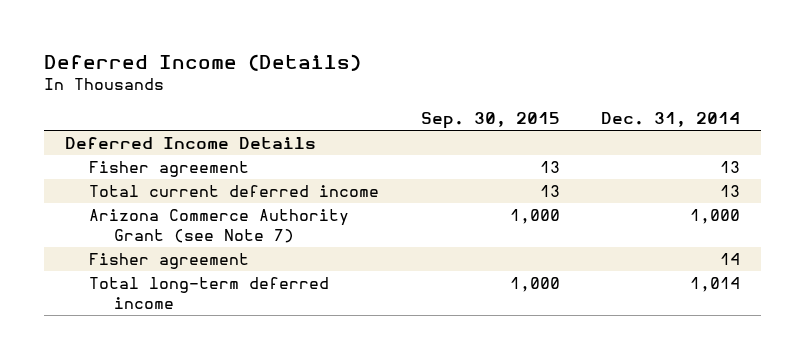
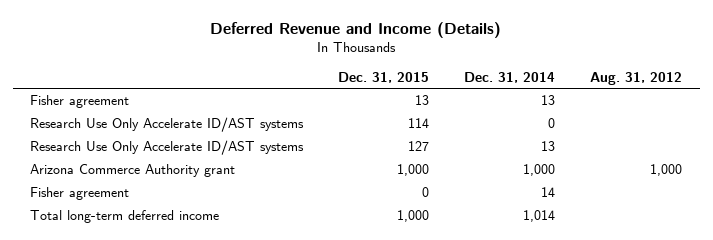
[44,53,362,71] Deferred Income (Details) -> [210,21,502,38] Deferred Revenue and Income (Details)
[420,112,560,130] Sep. 30, 2015 -> none
none -> [338,71,430,83] Dec. 31, 2015
none -> [590,71,683,85] Aug. 31, 2012
[64,137,316,150] Deferred Income Details -> none
none -> [30,116,305,132] Research Use Only Accelerate ID/AST systems
[89,185,380,198] Total current deferred income -> [30,139,305,155] Research Use Only Accelerate ID/AST systems
[89,209,350,243] Arizona Commerce Authority Grant (see Note 7) -> [30,163,236,177] Arizona Commerce Authority grant

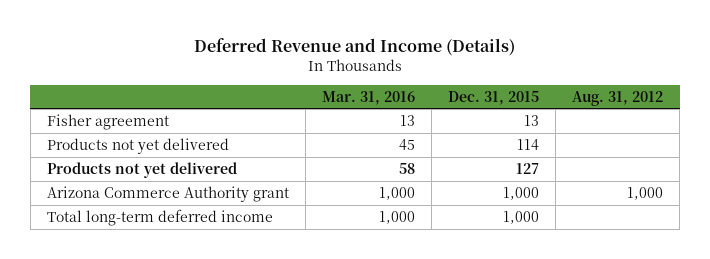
[464,71,556,83] Dec. 31, 2014 -> none
none -> [321,90,415,105] Mar. 31, 2016
[30,116,305,132] Research Use Only Accelerate ID/AST systems -> [46,137,229,154] Products not yet delivered
[30,139,305,155] Research Use Only Accelerate ID/AST systems -> [46,161,237,178] Products not yet delivered
[30,186,130,200] Fisher agreement -> none

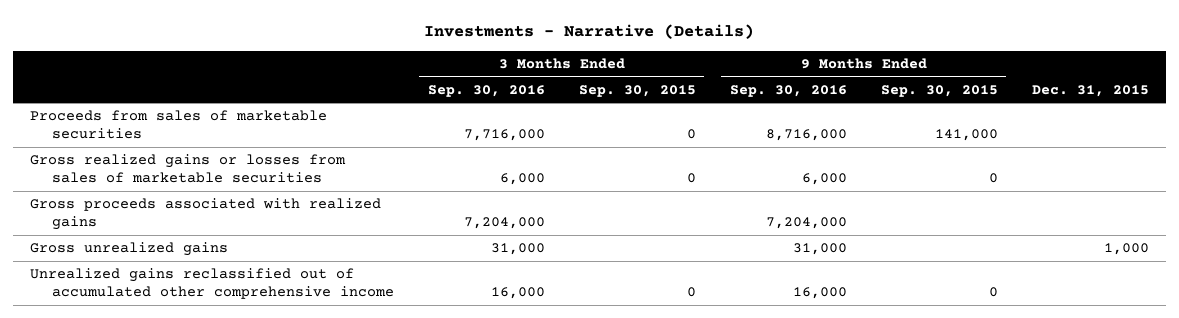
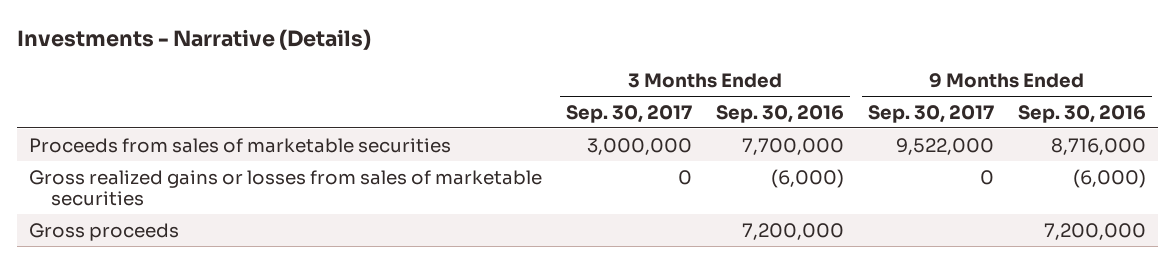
[578,84,696,97] Sep. 30, 2015 -> none
[880,84,998,97] Sep. 30, 2015 -> none
[1031,84,1149,97] Dec. 31, 2015 -> none
none -> [566,104,693,123] Sep. 30, 2017
none -> [868,104,995,123] Sep. 30, 2017
[29,242,228,257] Gross unrealized gains -> none
[29,268,394,300] Unrealized gains reclassified out of accumulated other comprehensive income -> none
[463,129,545,142] 7,716,000 -> [742,137,845,155] 7,700,000
[499,173,545,186] 6,000 -> [771,168,845,188] (6,000)
[801,173,847,186] 6,000 -> [1073,168,1147,188] (6,000)
[29,198,381,231] Gross proceeds associated with realized gains -> [29,222,180,241] Gross proceeds
[463,217,545,230] 7,204,000 -> [742,222,845,240] 7,200,000
[765,217,847,230] 7,204,000 -> [1044,222,1147,240] 7,200,000

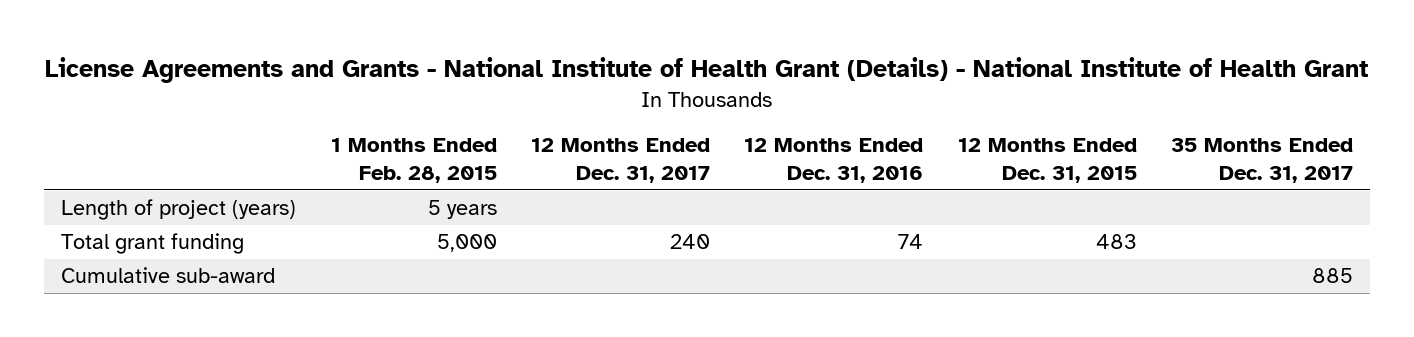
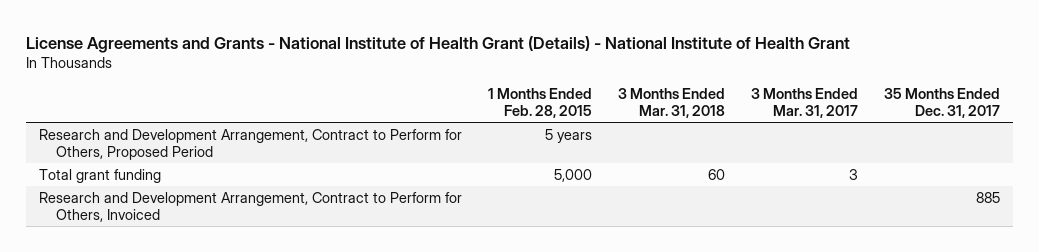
[530,138,710,184] 12 Months Ended Dec. 31, 2017 -> none
[744,138,924,184] 12 Months Ended Dec. 31, 2016 -> none
[957,138,1137,184] 12 Months Ended Dec. 31, 2015 -> none
none -> [618,88,726,119] 3 Months Ended Mar. 31, 2018
none -> [750,88,858,119] 3 Months Ended Mar. 31, 2017
[61,199,297,221] Length of project (years) -> [39,128,463,160] Research and Development Arrangement, Contract to Perform for Others, Proposed Period
[61,267,276,284] Cumulative sub-award -> [39,191,463,222] Research and Development Arrangement, Contract to Perform for Others, Invoiced

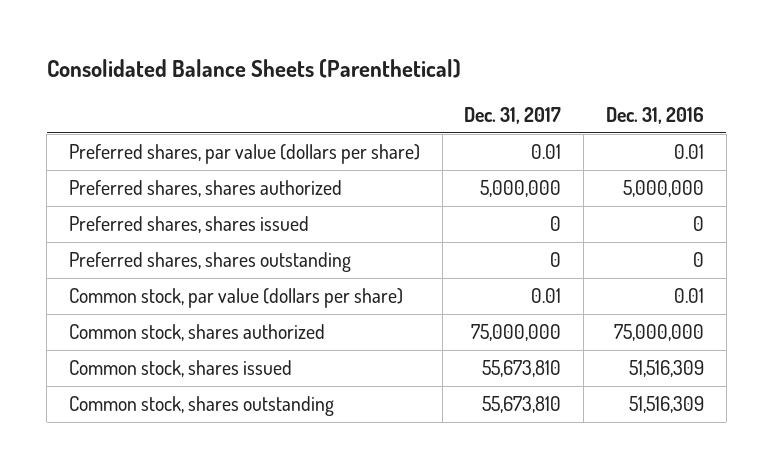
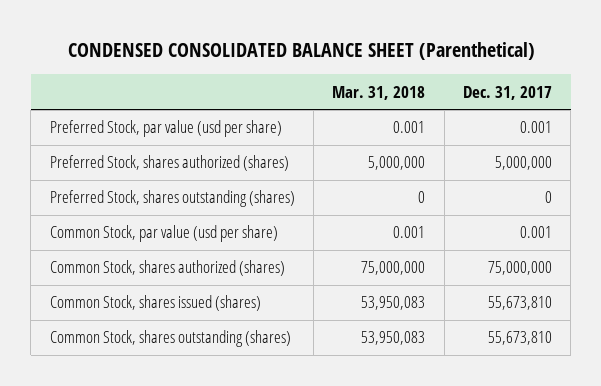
[46,58,461,78] Consolidated Balance Sheets (Parenthetical) -> [67,42,535,61] CONDENSED CONSOLIDATED BALANCE SHEET (Parenthetical)
[606,106,705,124] Dec. 31, 2016 -> none
none -> [332,85,426,100] Mar. 31, 2018
[68,216,309,234] Preferred shares, shares issued -> none
[68,144,420,165] Preferred shares, par value (dollars per share) -> [49,120,282,138] Preferred Stock, par value (usd per share)
[531,144,562,160] 0.01 -> [519,121,552,134] 0.001
[68,180,342,198] Preferred shares, shares authorized -> [49,155,289,172] Preferred Stock, shares authorized (shares)
[68,252,351,273] Preferred shares, shares outstanding -> [49,190,295,208] Preferred Stock, shares outstanding (shares)
[68,288,403,309] Common stock, par value (dollars per share) -> [49,225,278,243] Common Stock, par value (usd per share)
[531,288,562,304] 0.01 -> [519,226,552,239] 0.001
[68,324,325,342] Common stock, shares authorized -> [49,260,285,277] Common Stock, shares authorized (shares)
[68,360,292,378] Common stock, shares issued -> [49,295,261,312] Common Stock, shares issued (shares)
[68,396,334,417] Common stock, shares outstanding -> [49,330,291,348] Common Stock, shares outstanding (shares)

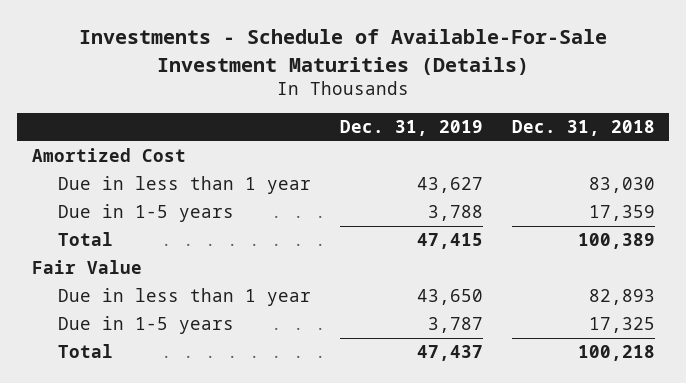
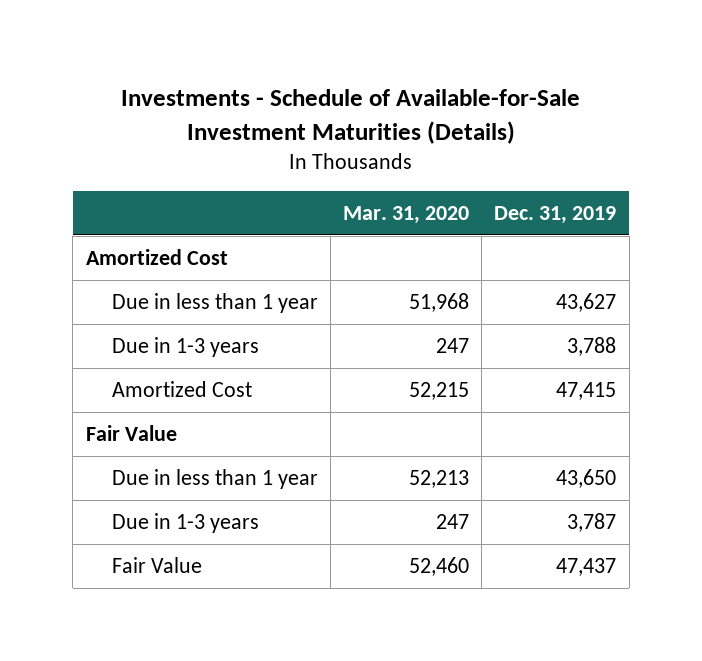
[79,29,608,75] Investments - Schedule of Available-For-Sale Investment Maturities (Details) -> [120,89,580,144] Investments - Schedule of Available-for-Sale Investment Maturities (Details)
[511,120,655,137] Dec. 31, 2018 -> none
none -> [343,205,470,224] Mar. 31, 2020
[58,204,235,223] Due in 1-5 years -> [111,337,259,358] Due in 1-3 years
[58,232,114,247] Total -> [111,381,252,398] Amortized Cost
[58,316,235,335] Due in 1-5 years -> [111,513,259,534] Due in 1-3 years
[58,344,114,359] Total -> [111,557,202,574] Fair Value

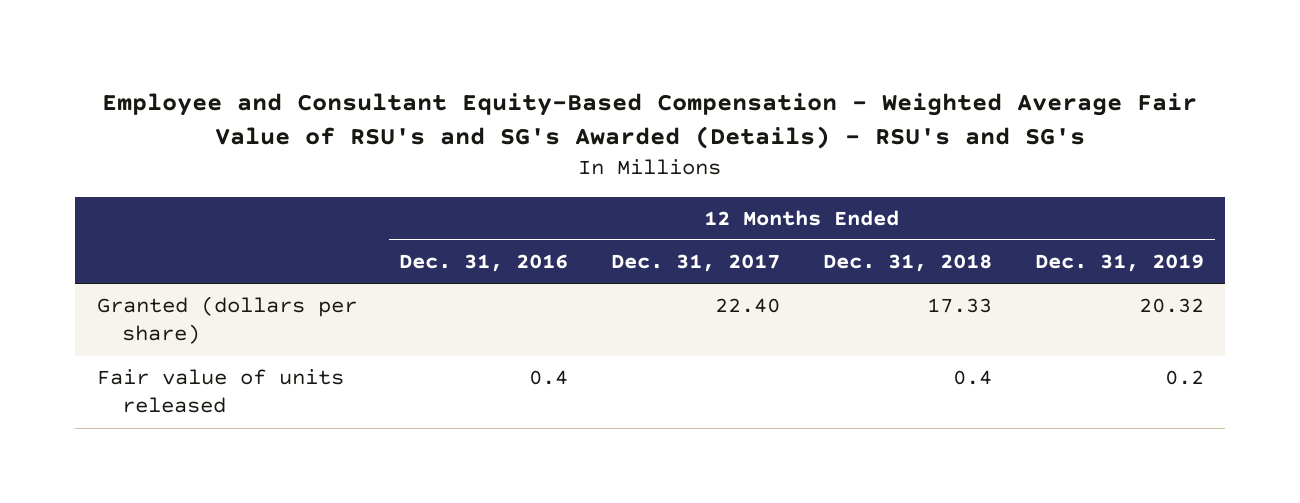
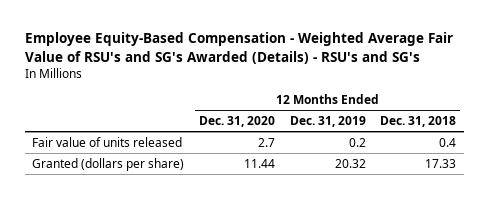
[102,92,1198,150] Employee and Consultant Equity-Based Compensation - Weighted Average Fair Value of RSU's and SG's Awarded (Details) - RSU's and SG's -> [24,32,453,64] Employee Equity-Based Compensation - Weighted Average Fair Value of RSU's and SG's Awarded (Details) - RSU's and SG's
[399,254,569,273] Dec. 31, 2016 -> none
[611,254,781,273] Dec. 31, 2017 -> none
none -> [198,116,275,128] Dec. 31, 2020
[96,296,357,345] Granted (dollars per share) -> [32,157,185,171] Granted (dollars per share)

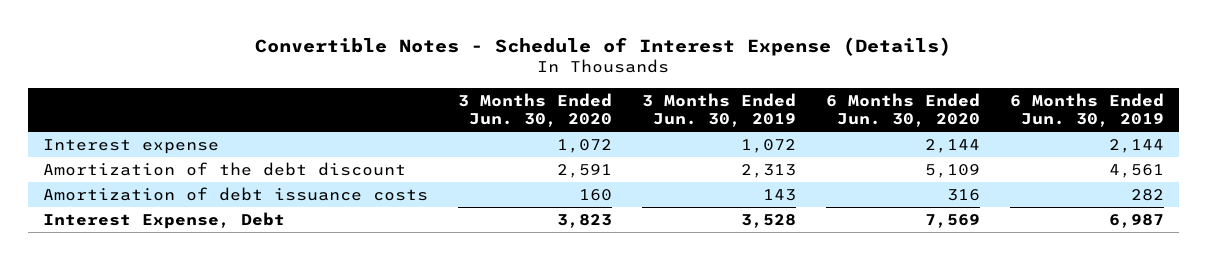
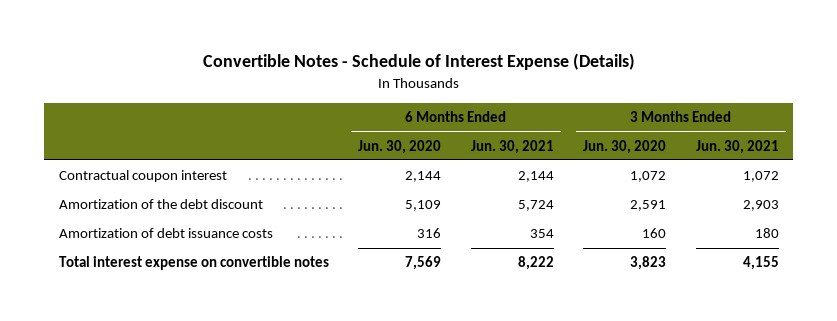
[641,92,796,128] 3 Months Ended Jun. 30, 2019 -> none
[1009,92,1164,128] 6 Months Ended Jun. 30, 2019 -> none
none -> [470,139,554,154] Jun. 30, 2021
none -> [695,139,779,154] Jun. 30, 2021
[43,138,220,154] Interest expense -> [58,170,227,183] Contractual coupon interest
[43,211,286,229] Interest Expense, Debt -> [58,256,329,271] Total interest expense on convertible notes

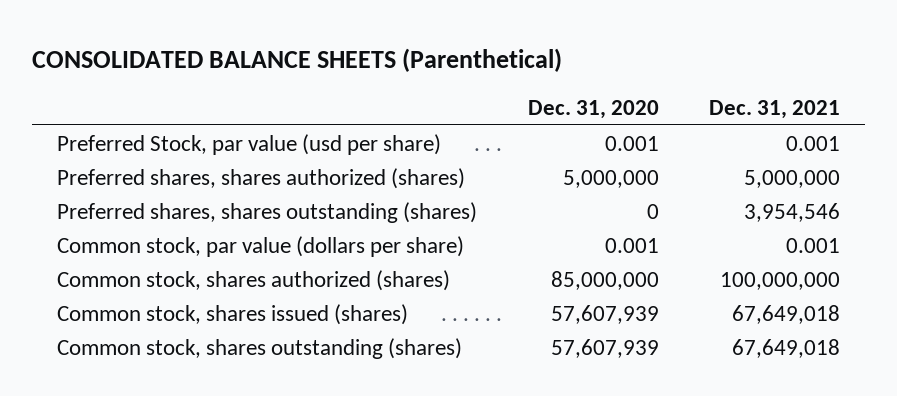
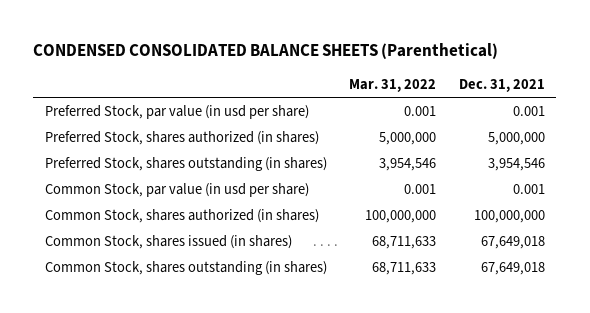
[32,47,563,72] CONSOLIDATED BALANCE SHEETS (Parenthetical) -> [33,43,499,60] CONDENSED CONSOLIDATED BALANCE SHEETS (Parenthetical)
[527,100,659,120] Dec. 31, 2020 -> none
none -> [349,78,437,92] Mar. 31, 2022
[57,133,442,155] Preferred Stock, par value (usd per share) -> [44,104,309,119] Preferred Stock, par value (in usd per share)
[57,167,466,189] Preferred shares, shares authorized (shares) -> [44,130,319,145] Preferred Stock, shares authorized (in shares)
[57,201,478,223] Preferred shares, shares outstanding (shares) -> [44,156,327,171] Preferred Stock, shares outstanding (in shares)
[57,235,465,257] Common stock, par value (dollars per share) -> [44,182,309,197] Common Stock, par value (in usd per share)
[57,269,451,291] Common stock, shares authorized (shares) -> [44,208,319,223] Common Stock, shares authorized (in shares)
[57,303,409,325] Common stock, shares issued (shares) -> [44,234,292,249] Common Stock, shares issued (in shares)
[57,337,463,359] Common stock, shares outstanding (shares) -> [44,260,327,275] Common Stock, shares outstanding (in shares)

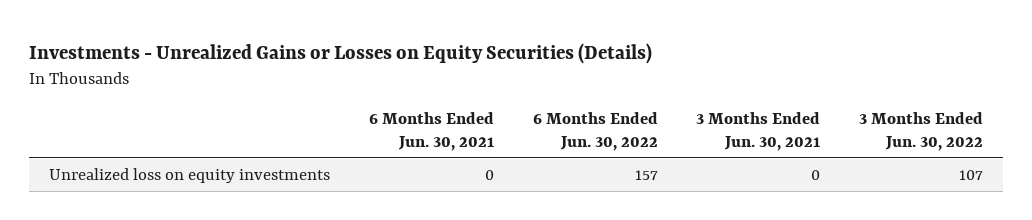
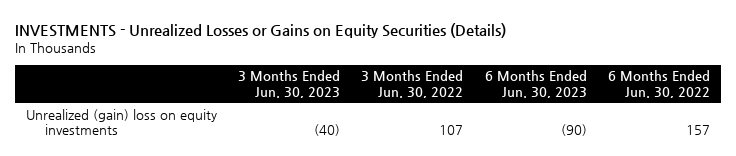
[29,42,653,64] Investments - Unrealized Gains or Losses on Equity Securities (Details) -> [15,22,507,38] INVESTMENTS - Unrealized Losses or Gains on Equity Securities (Details)
[368,112,494,152] 6 Months Ended Jun. 30, 2021 -> none
[696,112,821,152] 3 Months Ended Jun. 30, 2021 -> none
none -> [238,70,341,98] 3 Months Ended Jun. 30, 2023
none -> [484,70,587,98] 6 Months Ended Jun. 30, 2023
[48,168,330,184] Unrealized loss on equity investments -> [25,108,217,135] Unrealized (gain) loss on equity investments

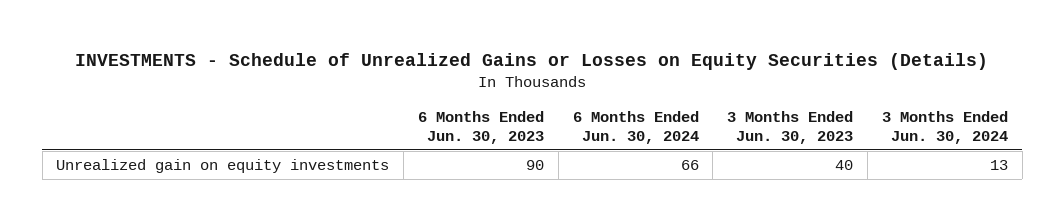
[15,22,507,38] INVESTMENTS - Unrealized Losses or Gains on Equity Securities (Details) -> [75,53,989,71] INVESTMENTS - Schedule of Unrealized Gains or Losses on Equity Securities (Details)
[361,70,464,98] 3 Months Ended Jun. 30, 2022 -> none
[608,70,711,98] 6 Months Ended Jun. 30, 2022 -> none
none -> [572,111,699,145] 6 Months Ended Jun. 30, 2024
none -> [881,111,1008,145] 3 Months Ended Jun. 30, 2024
[25,108,217,135] Unrealized (gain) loss on equity investments -> [56,158,390,173] Unrealized gain on equity investments
[314,123,341,136] (40) -> [835,159,854,170] 40
[560,123,587,136] (90) -> [526,159,545,170] 90

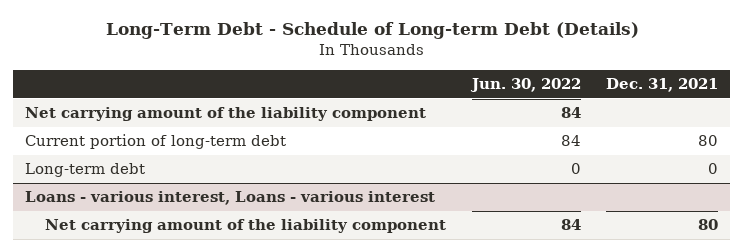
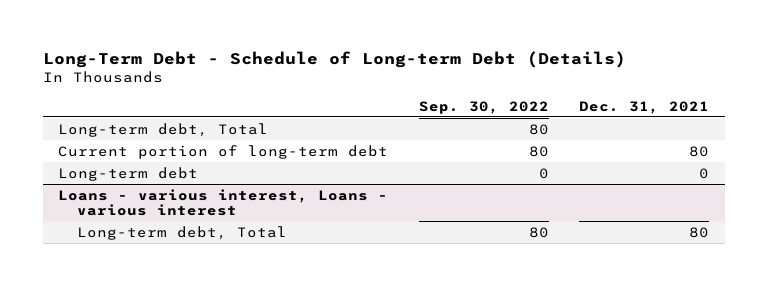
[469,77,581,92] Jun. 30, 2022 -> none
none -> [418,100,549,114] Sep. 30, 2022
[25,107,427,122] Net carrying amount of the liability component -> [58,122,269,137] Long-term debt, Total
[45,219,447,234] Net carrying amount of the liability component -> [77,225,288,240] Long-term debt, Total

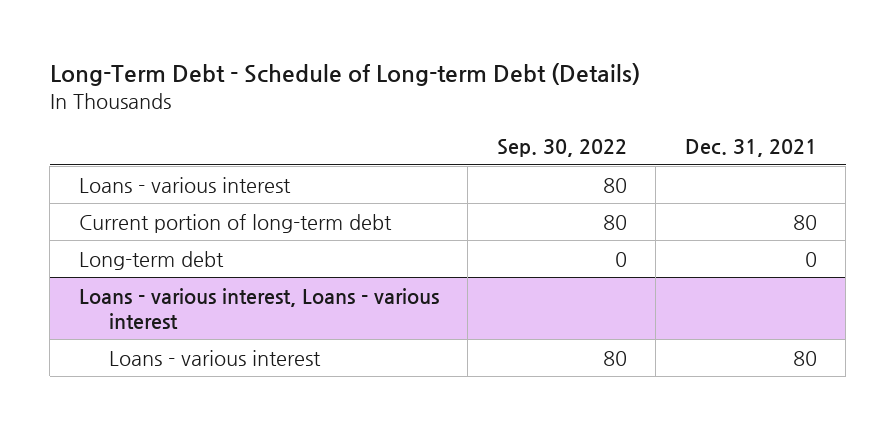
[58,122,269,137] Long-term debt, Total -> [78,176,291,193] Loans - various interest
[77,225,288,240] Long-term debt, Total -> [108,349,321,366] Loans - various interest

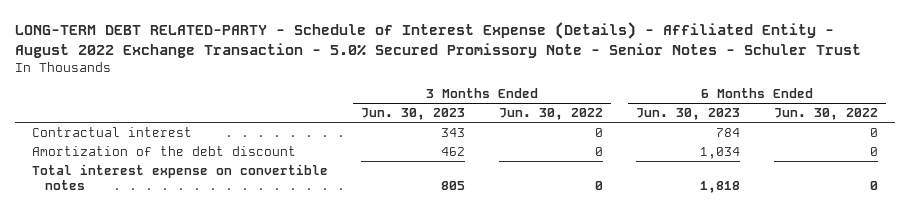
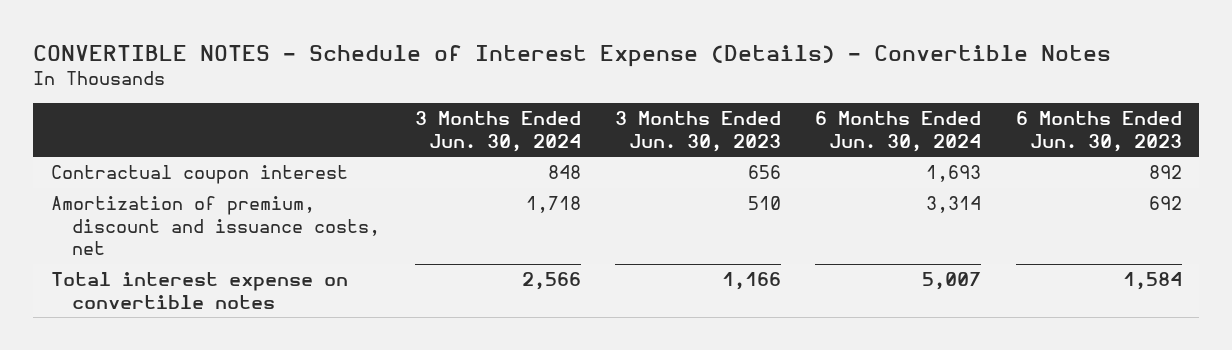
[15,21,862,58] LONG-TERM DEBT RELATED-PARTY - Schedule of Interest Expense (Details) - Affiliated Entity - August 2022 Exchange Transaction - 5.0% Secured Promissory Note - Senior Notes - Schuler Trust -> [33,45,1112,68] CONVERTIBLE NOTES - Schedule of Interest Expense (Details) - Convertible Notes
[498,108,603,121] Jun. 30, 2022 -> none
[773,108,878,121] Jun. 30, 2022 -> none
none -> [414,111,581,152] 3 Months Ended Jun. 30, 2024
none -> [815,111,982,152] 6 Months Ended Jun. 30, 2024
[31,145,296,156] Amortization of the debt discount -> none
[31,126,192,137] Contractual interest -> [50,165,348,185] Contractual coupon interest
[441,127,466,137] 343 -> [748,165,782,180] 656
[716,127,741,137] 784 -> [1148,165,1182,180] 892
none -> [50,196,381,255] Amortization of premium, discount and issuance costs, net
[441,181,466,191] 805 -> [722,272,782,291] 1,166
[700,181,741,194] 1,818 -> [1122,272,1182,291] 1,584

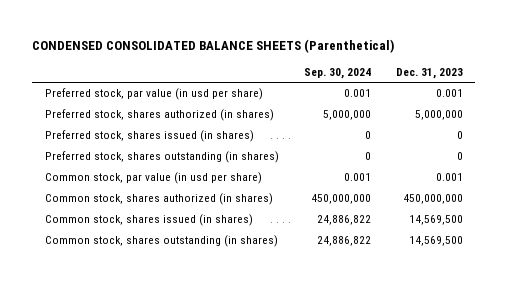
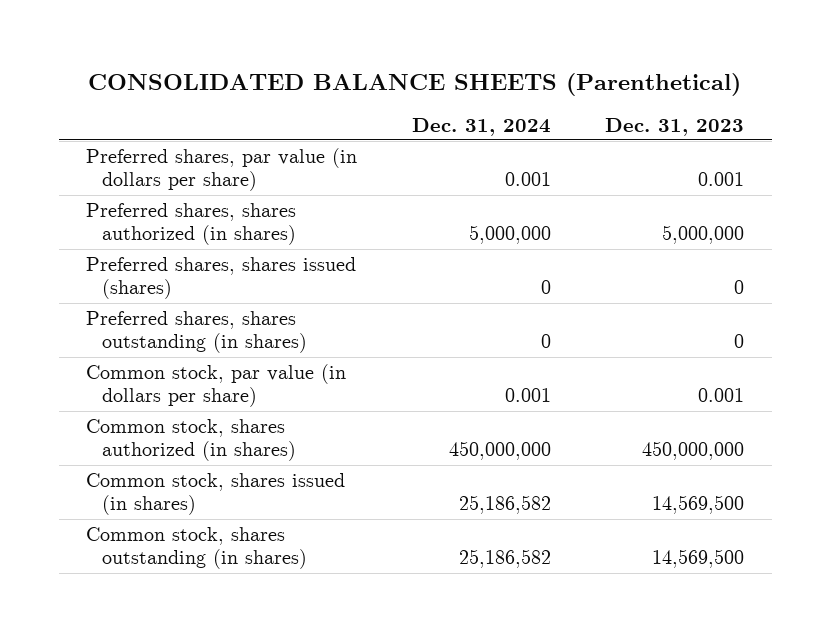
[32,39,395,54] CONDENSED CONSOLIDATED BALANCE SHEETS (Parenthetical) -> [88,72,742,96] CONSOLIDATED BALANCE SHEETS (Parenthetical)
[303,67,371,79] Sep. 30, 2024 -> none
none -> [411,117,551,136] Dec. 31, 2024
[44,88,263,101] Preferred stock, par value (in usd per share) -> [86,147,358,192] Preferred shares, par value (in dollars per share)
[44,109,274,122] Preferred stock, shares authorized (in shares) -> [86,202,297,246] Preferred shares, shares authorized (in shares)
[44,130,254,143] Preferred stock, shares issued (in shares) -> [86,256,357,300] Preferred shares, shares issued (shares)
[44,151,279,164] Preferred stock, shares outstanding (in shares) -> [86,310,308,354] Preferred shares, shares outstanding (in shares)
[44,172,262,185] Common stock, par value (in usd per share) -> [86,363,347,408] Common stock, par value (in dollars per share)

